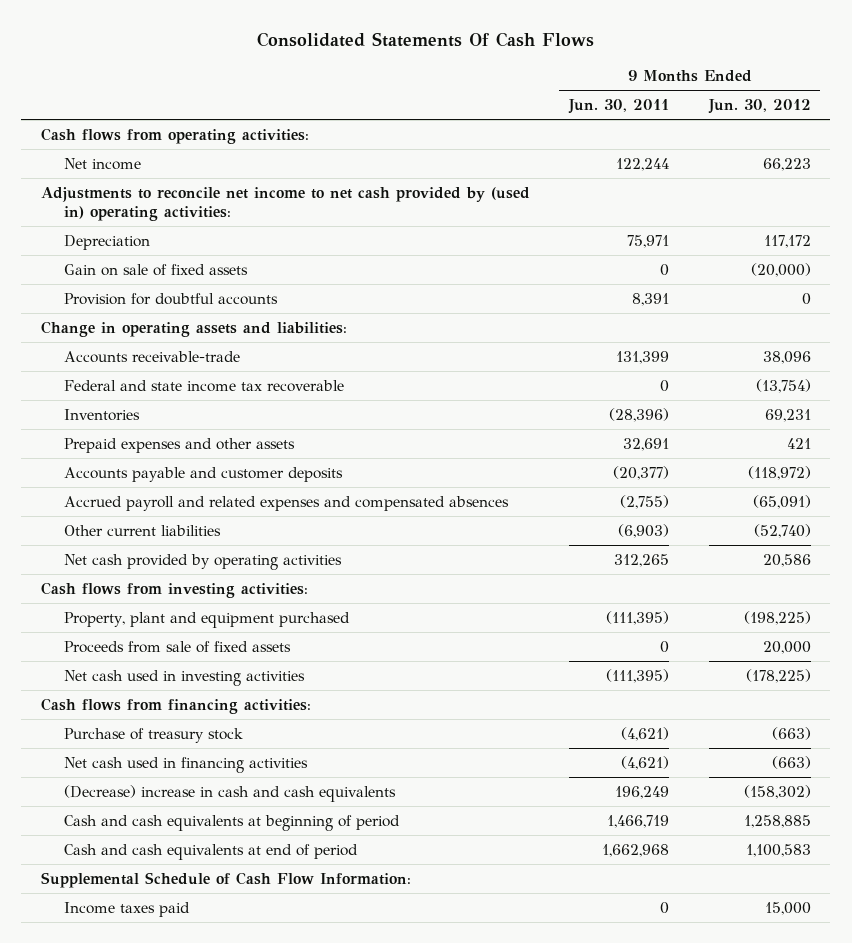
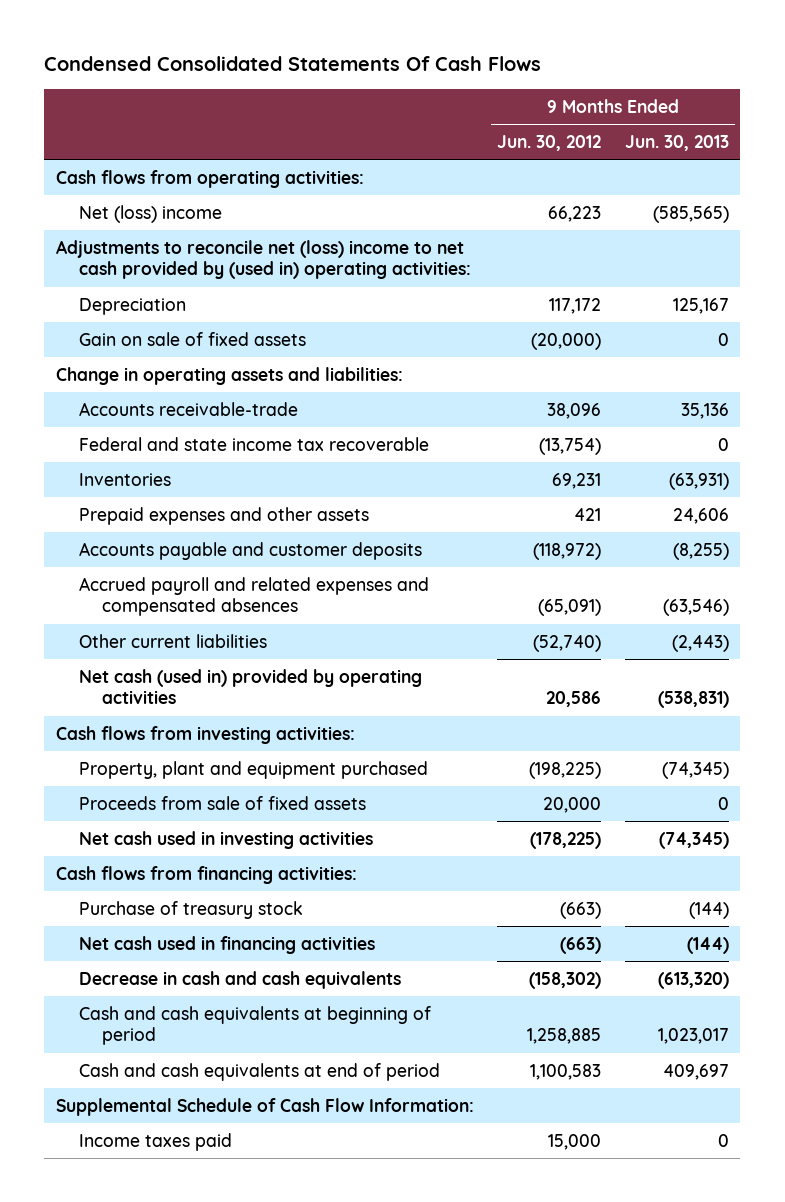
[256,31,594,47] Consolidated Statements Of Cash Flows -> [44,56,542,72] Condensed Consolidated Statements Of Cash Flows
[568,99,670,115] Jun. 30, 2011 -> none
none -> [624,134,729,151] Jun. 30, 2013
[63,157,141,170] Net income -> [78,204,222,223] Net (loss) income
[40,186,530,222] Adjustments to reconcile net income to net cash provided by (used in) operating activities: -> [55,239,471,280] Adjustments to reconcile net (loss) income to net cash provided by (used in) operating activities:
[63,292,278,305] Provision for doubtful accounts -> none
[63,553,342,570] Net cash provided by operating activities -> [78,668,422,705] Net cash (used in) provided by operating activities
[63,784,396,802] (Decrease) increase in cash and cash equivalents -> [78,970,401,989] Decrease in cash and cash equivalents

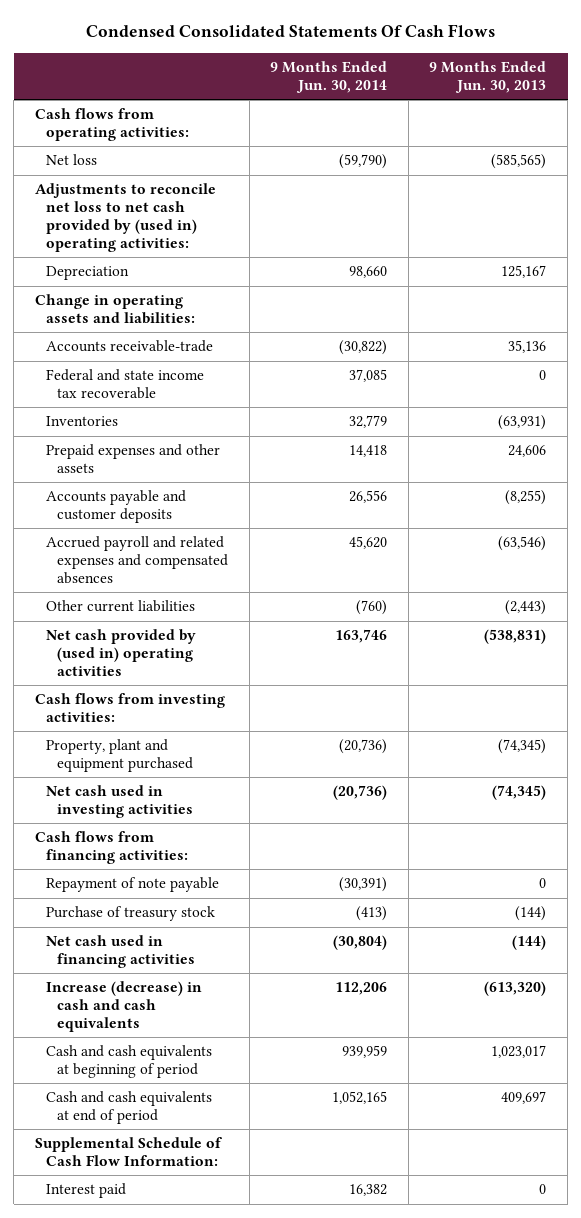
[497,134,602,151] Jun. 30, 2012 -> none
none -> [270,60,388,93] 9 Months Ended Jun. 30, 2014
[78,204,222,223] Net (loss) income -> [45,154,97,166] Net loss
[55,239,471,280] Adjustments to reconcile net (loss) income to net cash provided by (used in) operating activities: -> [34,183,216,252] Adjustments to reconcile net loss to net cash provided by (used in) operating activities:
[78,331,306,346] Gain on sale of fixed assets -> none
[78,668,422,705] Net cash (used in) provided by operating activities -> [45,629,196,676] Net cash provided by (used in) operating activities
[78,795,366,810] Proceeds from sale of fixed assets -> none
none -> [45,877,219,893] Repayment of note payable
[78,970,401,989] Decrease in cash and cash equivalents -> [45,981,202,1032] Increase (decrease) in cash and cash equivalents
[78,1132,232,1151] Income taxes paid -> none
none -> [45,1183,126,1199] Interest paid

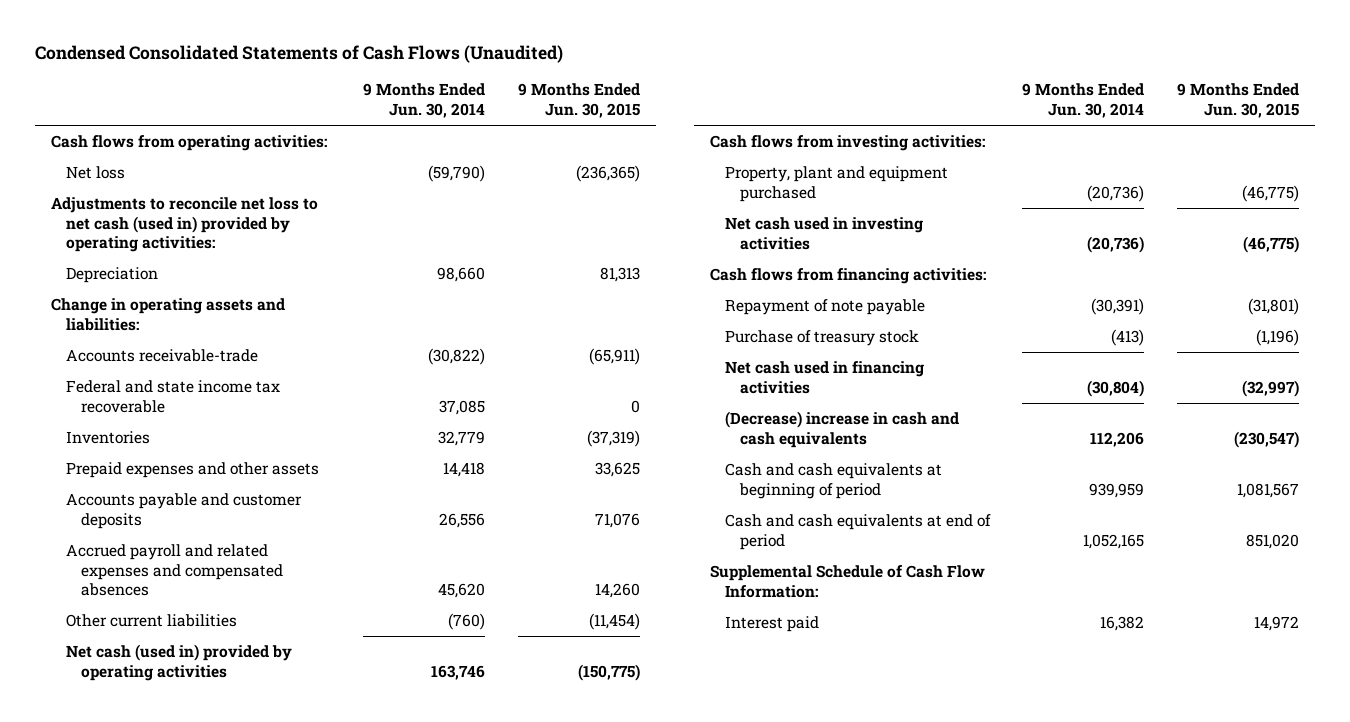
[85,24,495,38] Condensed Consolidated Statements Of Cash Flows -> [35,44,564,63] Condensed Consolidated Statements of Cash Flows (Unaudited)
[429,60,547,93] 9 Months Ended Jun. 30, 2013 -> none
none -> [517,83,640,119] 9 Months Ended Jun. 30, 2015
[34,183,216,252] Adjustments to reconcile net loss to net cash provided by (used in) operating activities: -> [51,197,319,253] Adjustments to reconcile net loss to net cash (used in) provided by operating activities:
[45,629,196,676] Net cash provided by (used in) operating activities -> [65,644,292,681] Net cash (used in) provided by operating activities
[45,981,202,1032] Increase (decrease) in cash and cash equivalents -> [724,411,959,448] (Decrease) increase in cash and cash equivalents

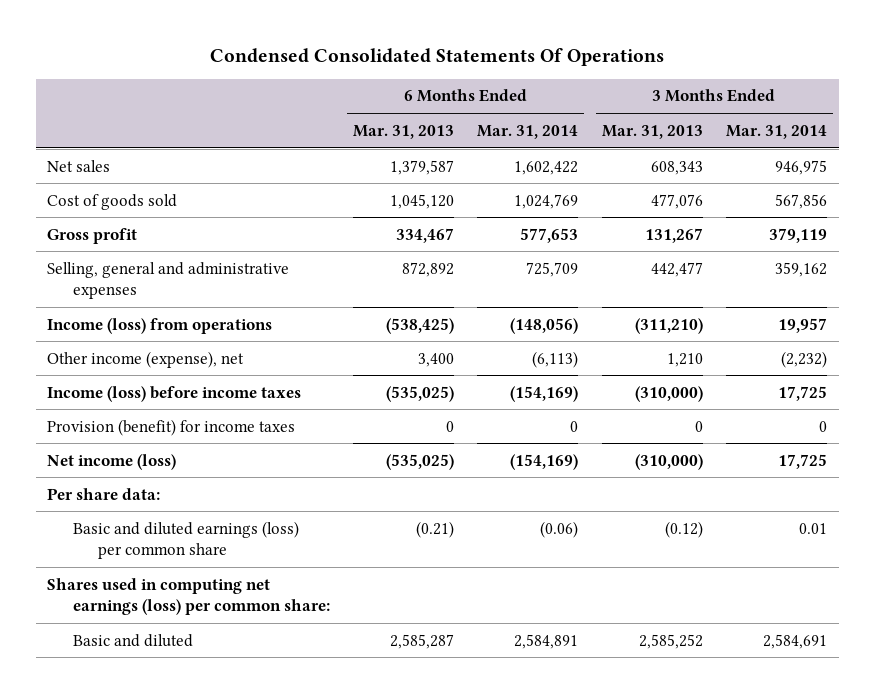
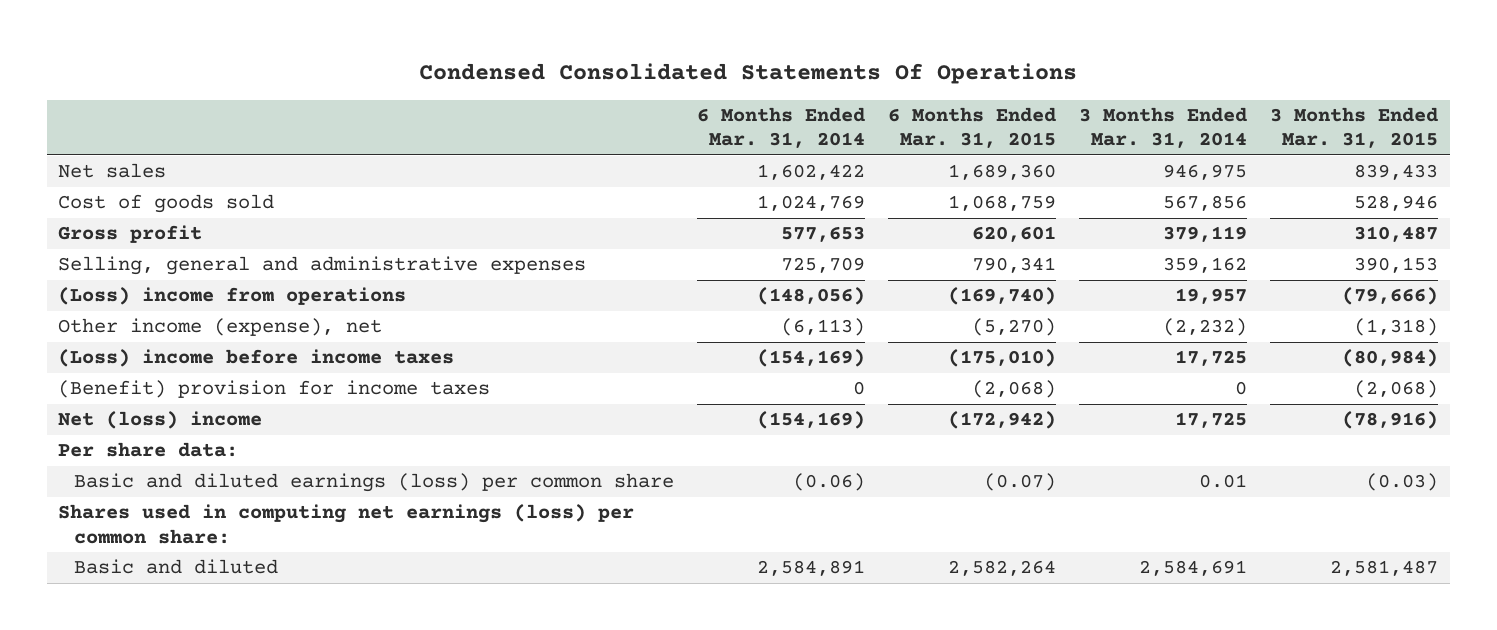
[352,124,454,139] Mar. 31, 2013 -> none
[601,124,703,139] Mar. 31, 2013 -> none
none -> [888,106,1057,149] 6 Months Ended Mar. 31, 2015
none -> [1270,106,1439,149] 3 Months Ended Mar. 31, 2015
[47,317,273,334] Income (loss) from operations -> [58,287,407,306] (Loss) income from operations
[47,385,302,402] Income (loss) before income taxes -> [58,349,455,368] (Loss) income before income taxes
[47,418,296,436] Provision (benefit) for income taxes -> [58,380,491,399] (Benefit) provision for income taxes
[47,453,177,470] Net income (loss) -> [58,411,263,430] Net (loss) income

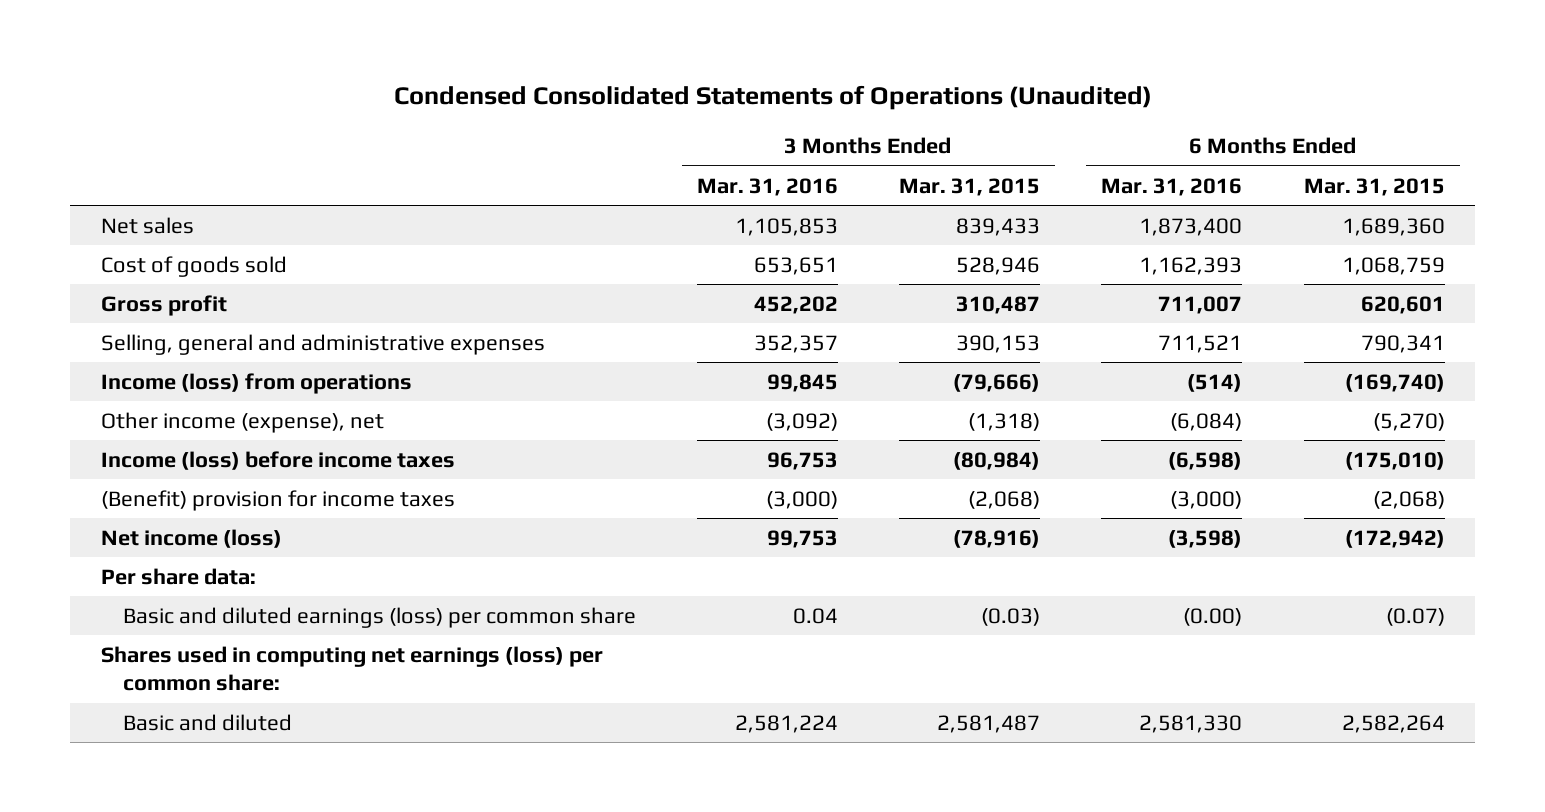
[419,62,1078,84] Condensed Consolidated Statements Of Operations -> [393,85,1152,111] Condensed Consolidated Statements of Operations (Unaudited)
[696,106,865,149] 6 Months Ended Mar. 31, 2014 -> none
[1079,106,1248,149] 3 Months Ended Mar. 31, 2014 -> none
none -> [696,177,838,196] Mar. 31, 2016
none -> [1101,177,1243,196] Mar. 31, 2016
[58,287,407,306] (Loss) income from operations -> [100,372,412,394] Income (loss) from operations
[58,349,455,368] (Loss) income before income taxes -> [100,450,455,470] Income (loss) before income taxes
[58,411,263,430] Net (loss) income -> [100,528,282,548] Net income (loss)

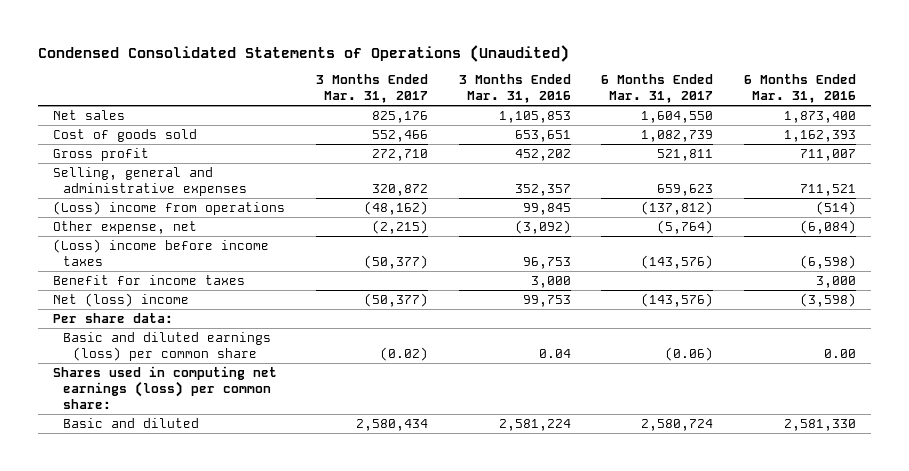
[899,177,1041,196] Mar. 31, 2015 -> none
[1303,177,1445,196] Mar. 31, 2015 -> none
none -> [315,74,428,104] 3 Months Ended Mar. 31, 2017
none -> [601,74,714,104] 6 Months Ended Mar. 31, 2017
[100,372,412,394] Income (loss) from operations -> [53,201,286,216] (Loss) income from operations
[100,411,384,433] Other income (expense), net -> [53,221,198,235] Other expense, net
[100,450,455,470] Income (loss) before income taxes -> [53,239,270,266] (Loss) income before income taxes
[100,489,455,511] (Benefit) provision for income taxes -> [53,275,246,286] Benefit for income taxes
[765,490,838,509] (3,000) -> [530,276,571,289] 3,000
[1170,490,1243,509] (3,000) -> [815,276,856,289] 3,000
[100,528,282,548] Net income (loss) -> [53,293,190,308] Net (loss) income
[1183,607,1243,626] (0.00) -> [823,348,856,358] 0.00

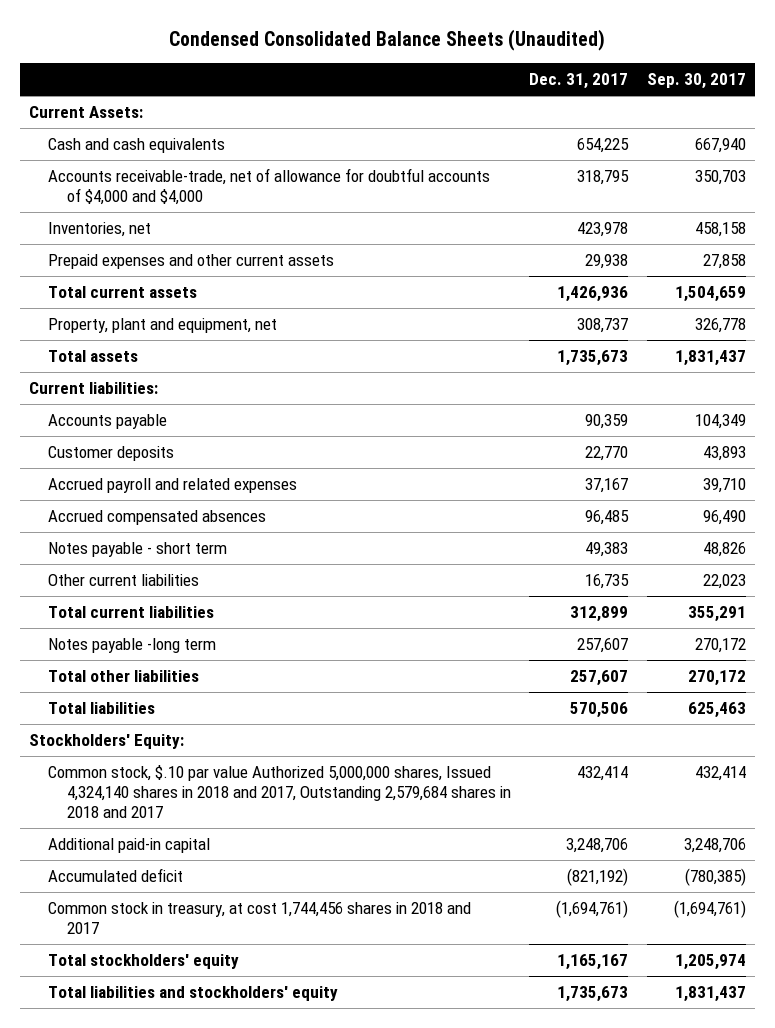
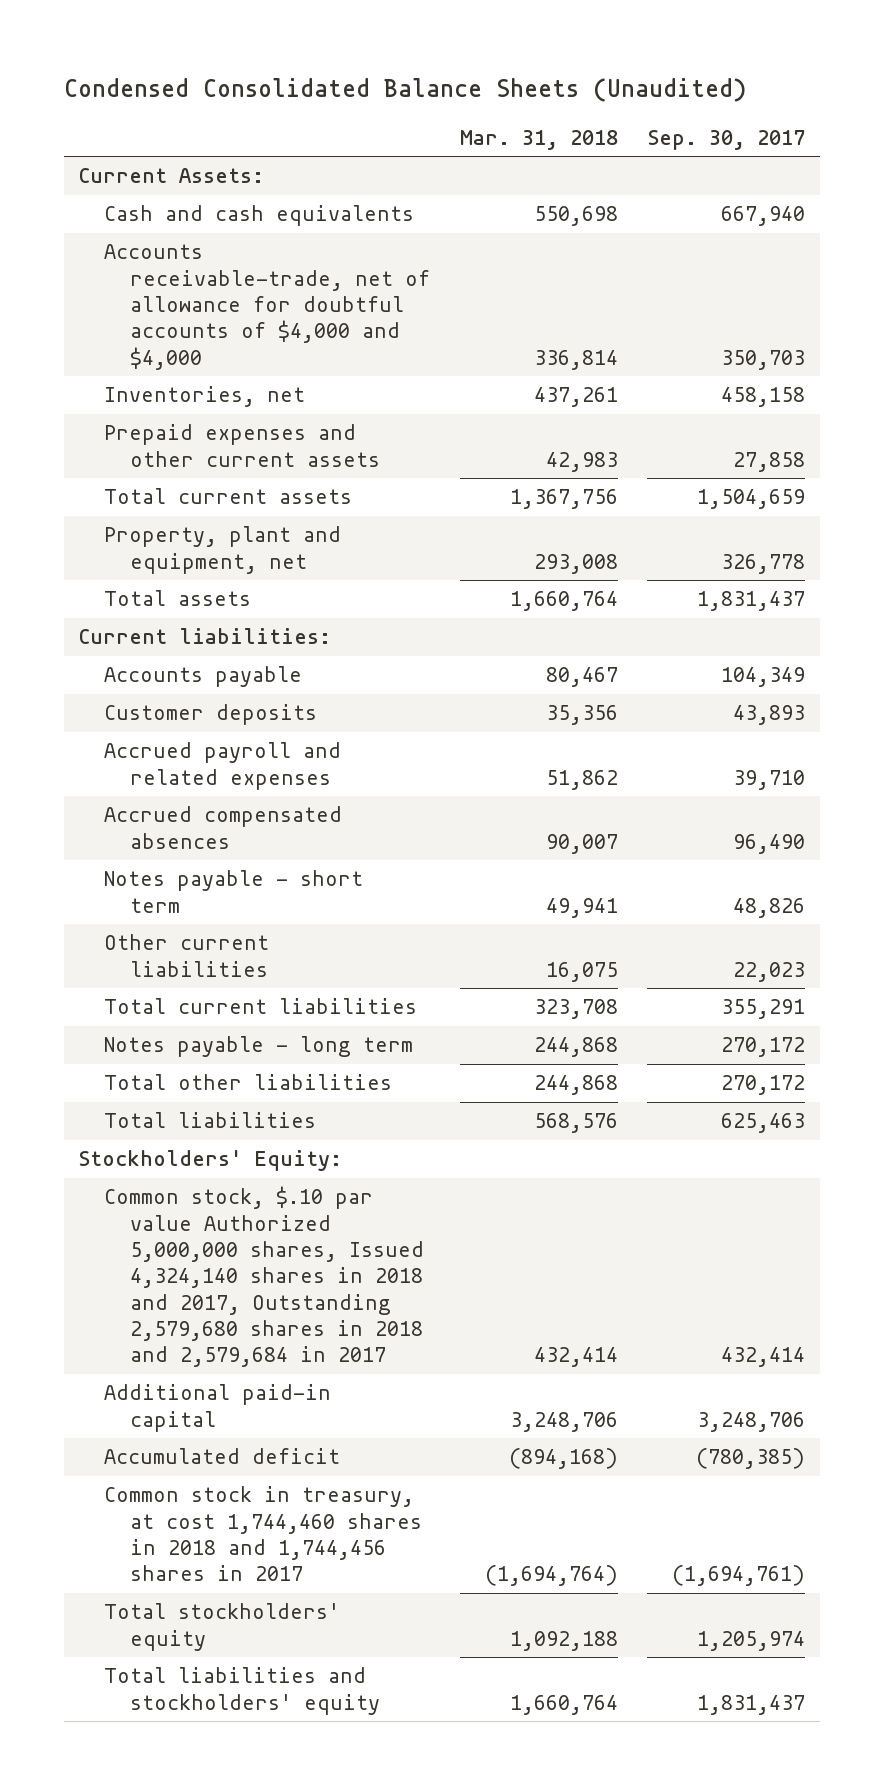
[529,73,629,90] Dec. 31, 2017 -> none
none -> [459,129,618,150] Mar. 31, 2018
[47,638,216,654] Notes payable -long term -> [104,1036,414,1058] Notes payable - long term
[47,765,511,818] Common stock, $.10 par value Authorized 5,000,000 shares, Issued 4,324,140 shares in 2018 and 2017, Outstanding 2,579,684 shares in 2018 and 2017 -> [104,1186,425,1368] Common stock, $.10 par value Authorized 5,000,000 shares, Issued 4,324,140 shares in 2018 and 2017, Outstanding 2,579,680 shares in 2018 and 2,579,684 in 2017
[47,902,471,935] Common stock in treasury, at cost 1,744,456 shares in 2018 and 2017 -> [104,1486,423,1582] Common stock in treasury, at cost 1,744,460 shares in 2018 and 1,744,456 shares in 2017

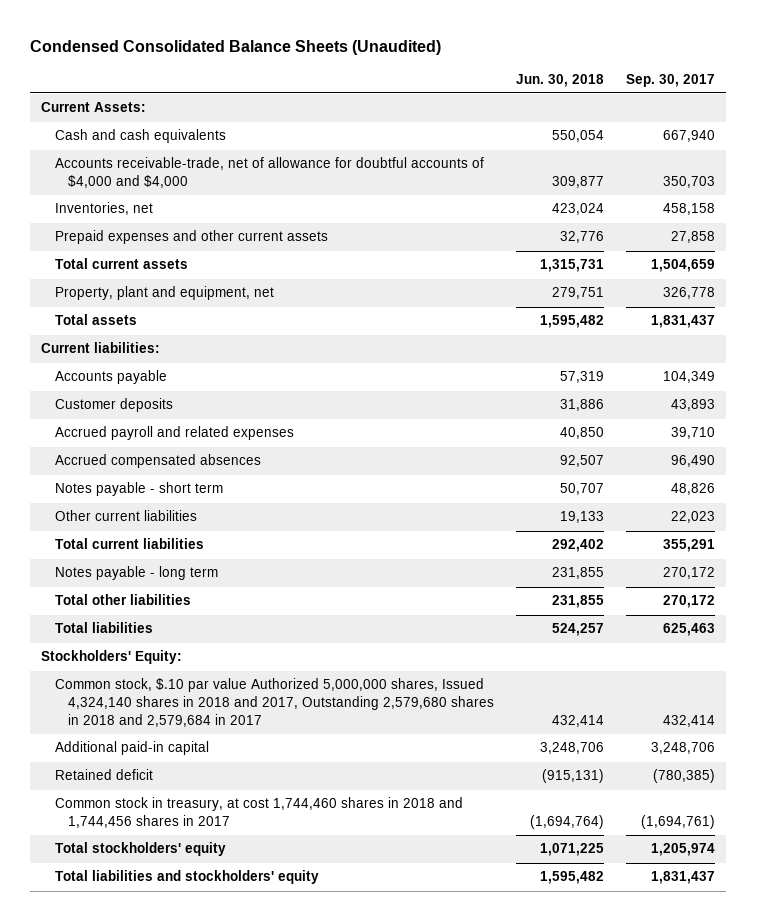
[459,129,618,150] Mar. 31, 2018 -> none
none -> [516,73,605,87] Jun. 30, 2018
[104,1448,341,1465] Accumulated deficit -> [54,769,153,781] Retained deficit

